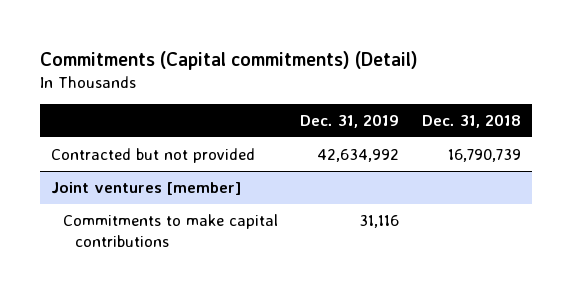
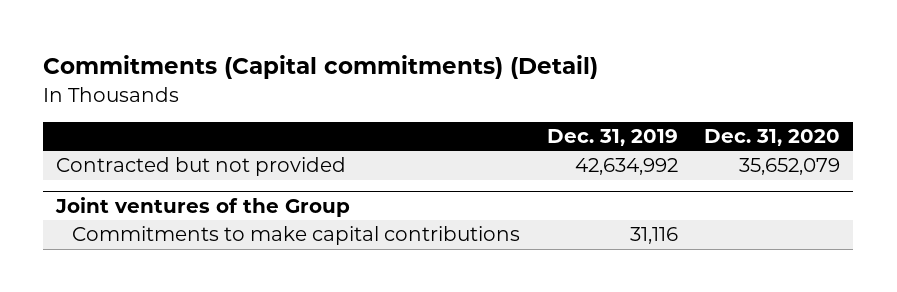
[421,114,521,129] Dec. 31, 2018 -> none
none -> [704,129,841,147] Dec. 31, 2020
[51,181,242,195] Joint ventures [member] -> [55,196,351,217] Joint ventures of the Group

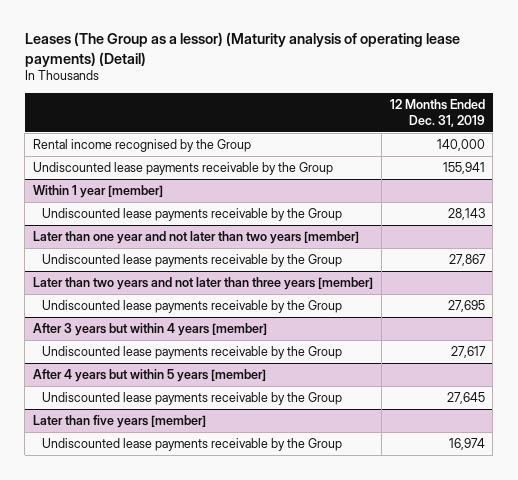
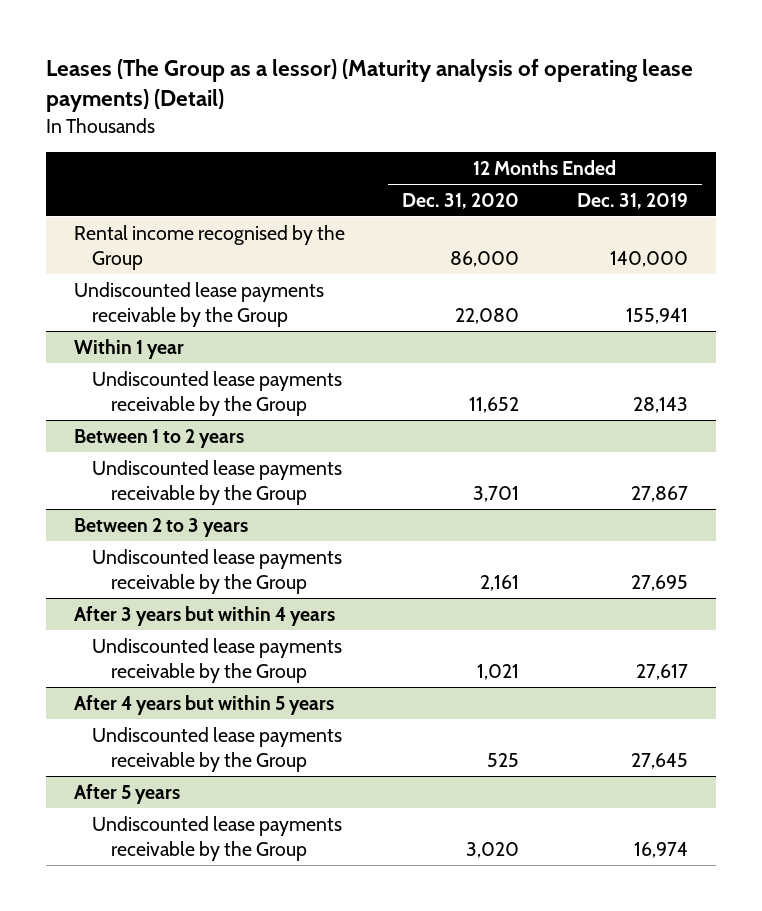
none -> [402,192,520,209] Dec. 31, 2020
[33,185,164,199] Within 1 year [member] -> [74,338,185,359] Within 1 year
[33,231,360,245] Later than one year and not later than two years [member] -> [74,428,245,448] Between 1 to 2 years
[33,277,374,291] Later than two years and not later than three years [member] -> [74,517,249,537] Between 2 to 3 years
[33,323,268,337] After 3 years but within 4 years [member] -> [74,605,336,626] After 3 years but within 4 years
[33,369,267,383] After 4 years but within 5 years [member] -> [74,694,335,715] After 4 years but within 5 years
[33,415,207,429] Later than five years [member] -> [74,783,181,804] After 5 years

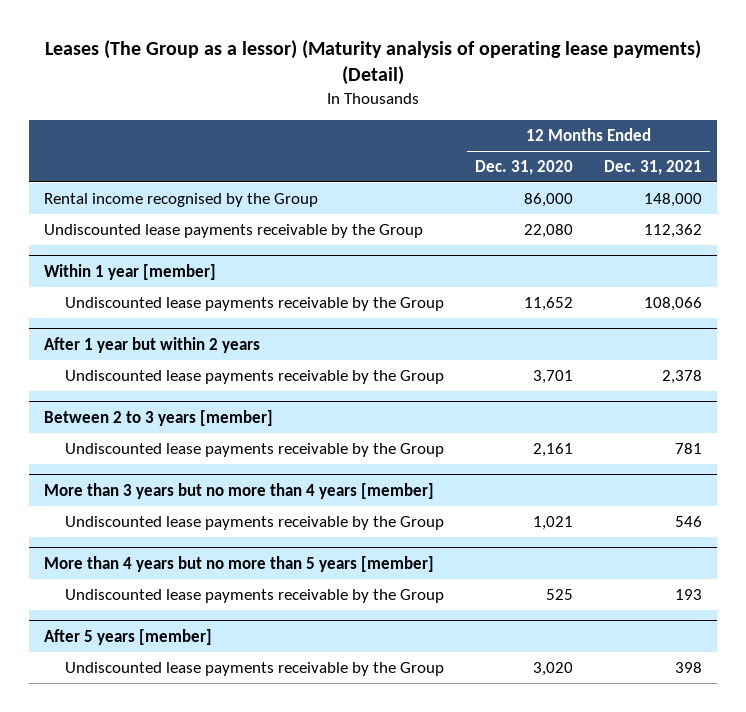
[576,192,688,209] Dec. 31, 2019 -> none
none -> [603,159,702,175] Dec. 31, 2021
[74,338,185,359] Within 1 year -> [44,263,217,280] Within 1 year [member]
[74,428,245,448] Between 1 to 2 years -> [44,336,261,353] After 1 year but within 2 years
[74,517,249,537] Between 2 to 3 years -> [44,409,274,426] Between 2 to 3 years [member]
[74,605,336,626] After 3 years but within 4 years -> [44,482,435,499] More than 3 years but no more than 4 years [member]
[74,694,335,715] After 4 years but within 5 years -> [44,555,435,572] More than 4 years but no more than 5 years [member]
[74,783,181,804] After 5 years -> [44,628,213,645] After 5 years [member]

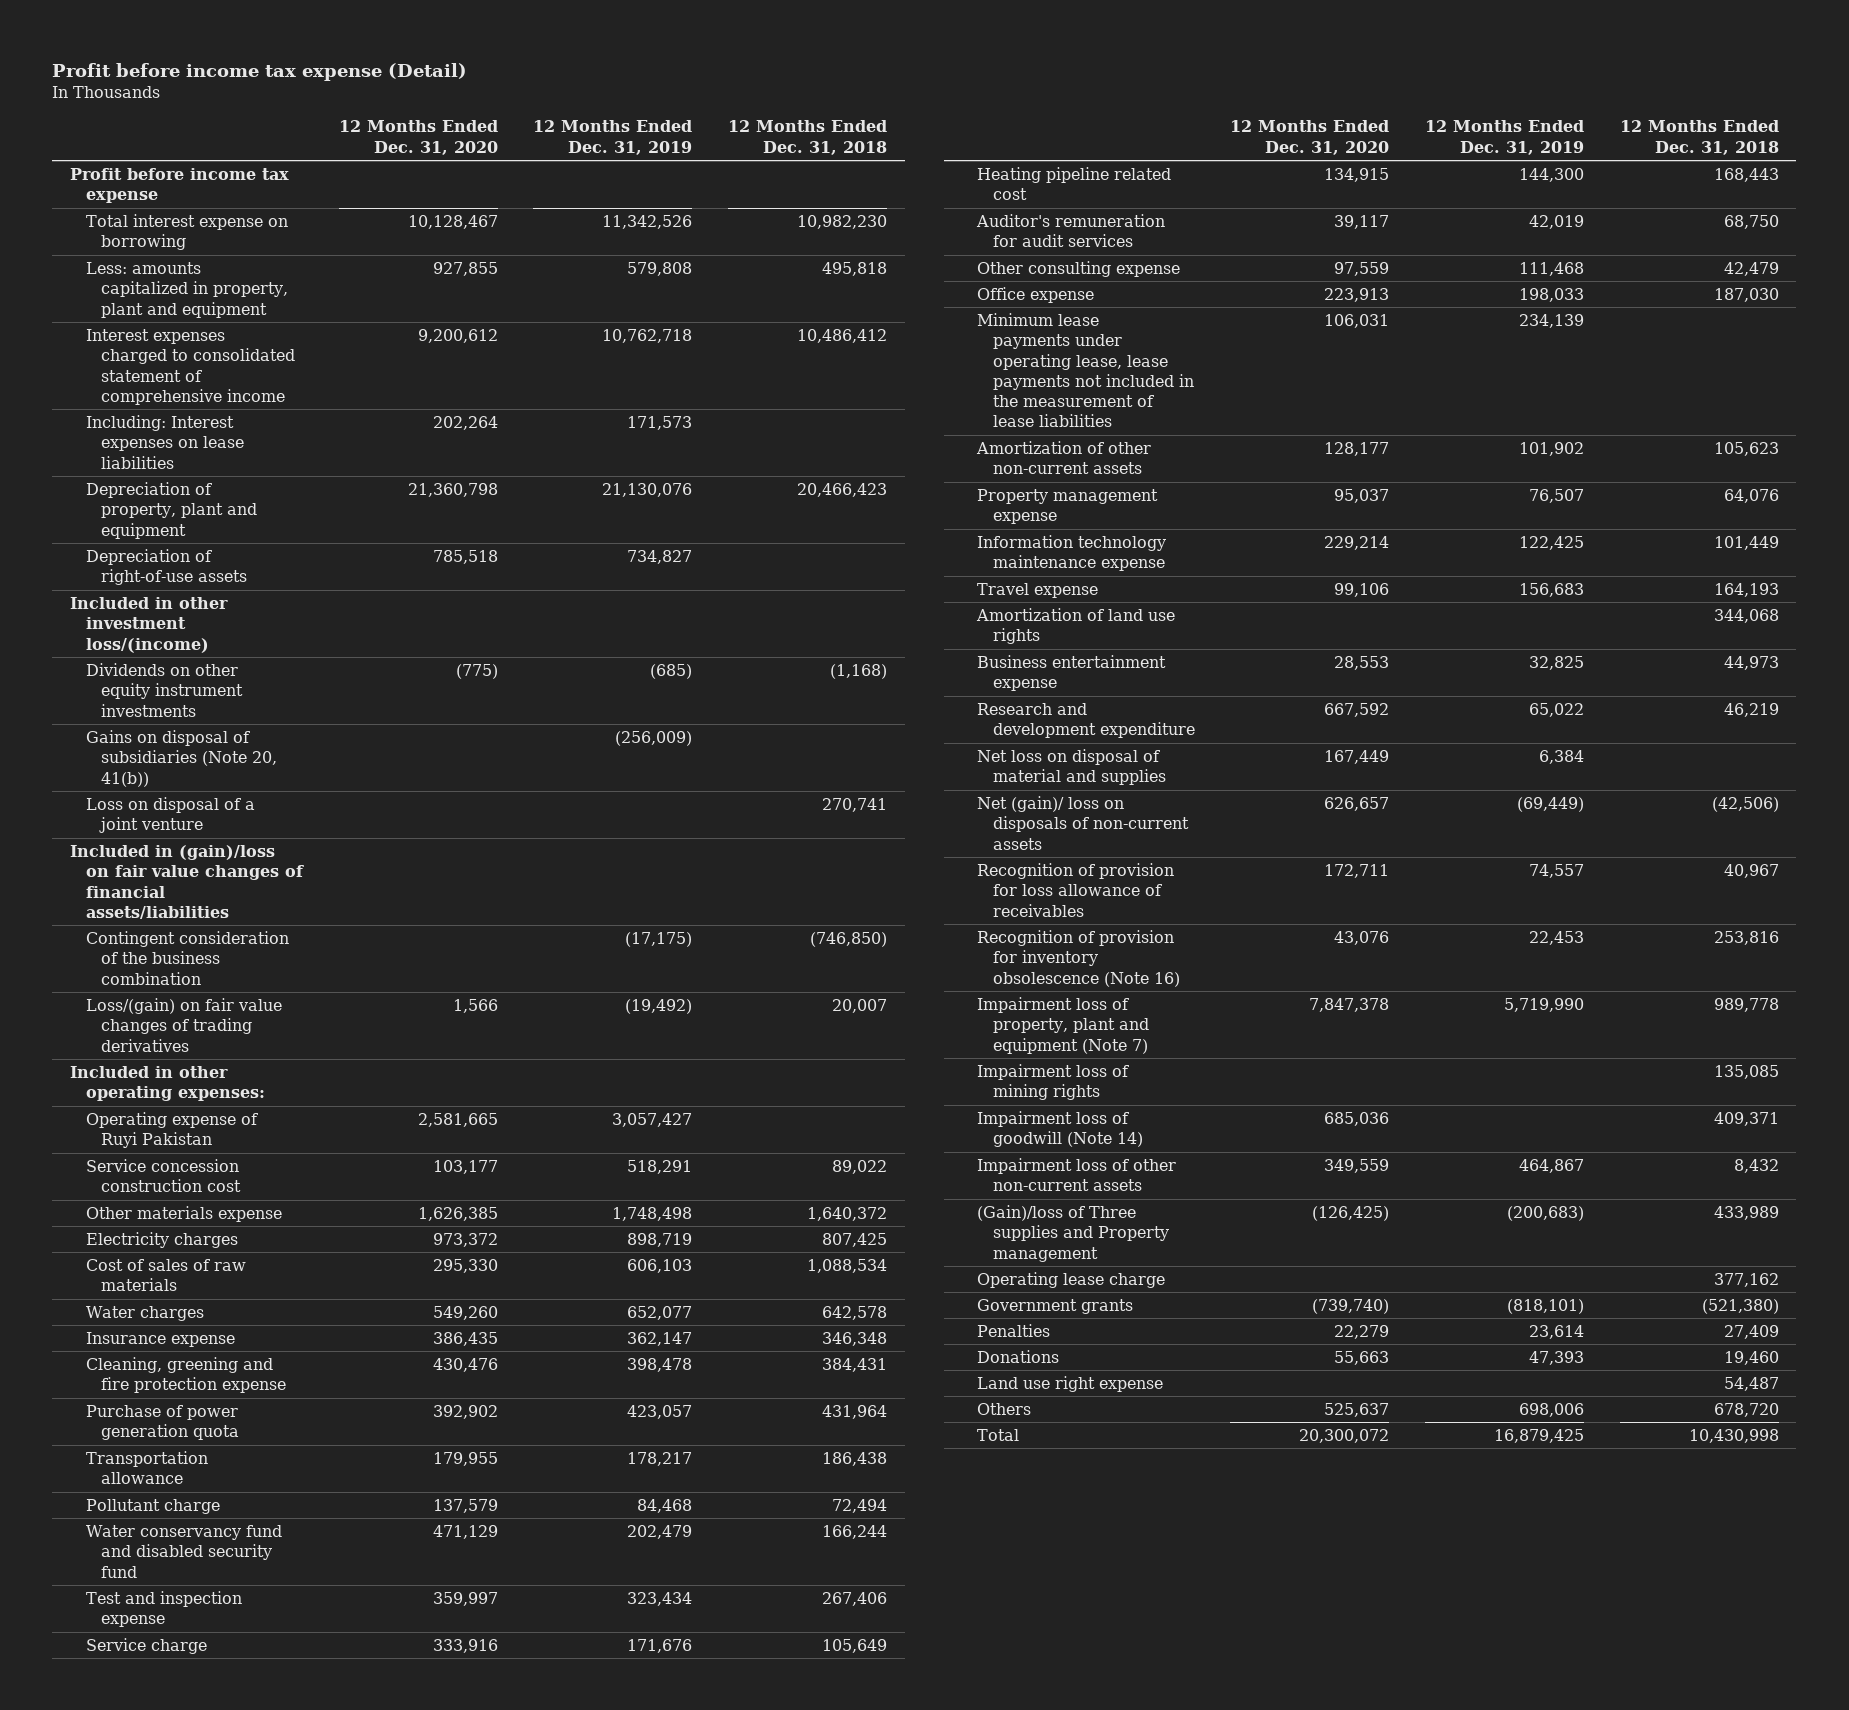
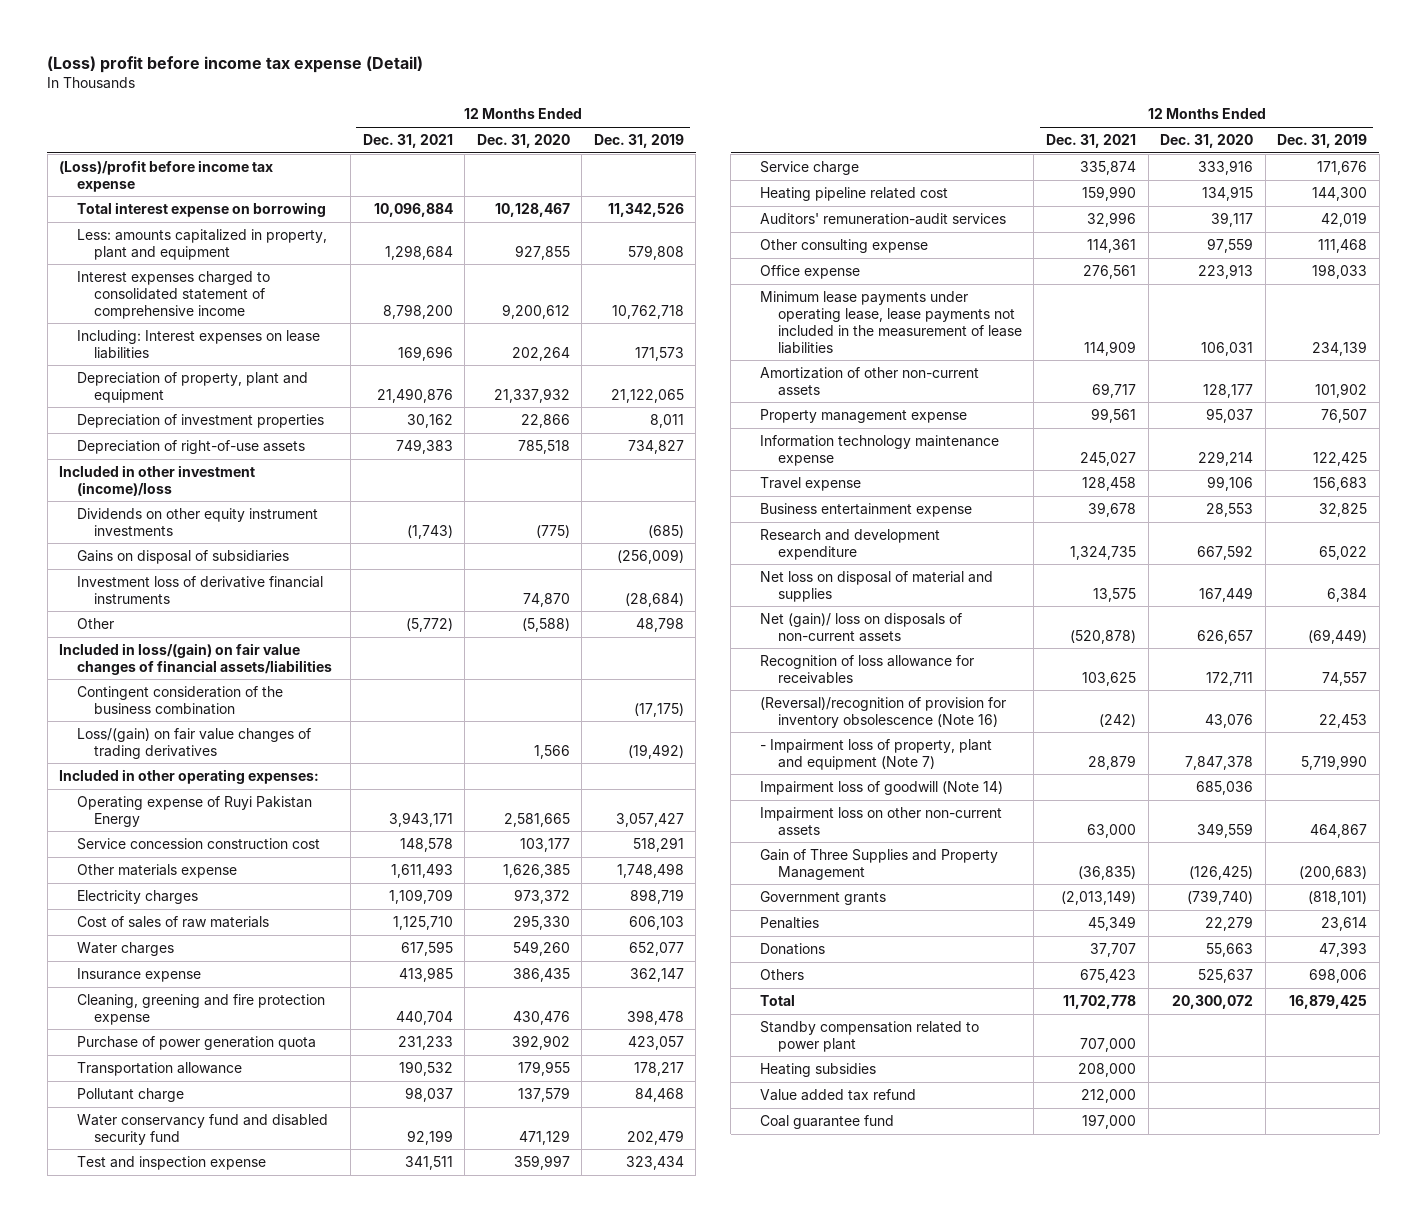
[52,62,468,81] Profit before income tax expense (Detail) -> [47,55,424,73] (Loss) profit before income tax expense (Detail)
[727,120,887,155] 12 Months Ended Dec. 31, 2018 -> none
none -> [362,133,453,148] Dec. 31, 2021
[70,167,290,204] Profit before income tax expense -> [59,159,274,192] (Loss)/profit before income tax expense
[407,482,498,497] 21,360,798 -> [493,387,570,403] 21,337,932
[602,482,693,497] 21,130,076 -> [610,388,684,403] 21,122,065
none -> [76,413,324,428] Depreciation of investment properties
[70,596,229,653] Included in other investment loss/(income) -> [59,464,256,496] Included in other investment (income)/loss
[85,796,255,834] Loss on disposal of a joint venture -> none
[85,729,278,787] Gains on disposal of subsidiaries (Note 20, 41(b)) -> [76,549,289,564] Gains on disposal of subsidiaries
none -> [76,575,323,604] Investment loss of derivative financial instruments
none -> [76,617,114,629] Other
[70,844,304,919] Included in (gain)/loss on fair value changes of financial assets/liabilities -> [59,642,332,675] Included in loss/(gain) on fair value changes of financial assets/liabilities
[85,1111,258,1149] Operating expense of Ruyi Pakistan -> [76,795,312,827] Operating expense of Ruyi Pakistan Energy
[976,213,1166,248] Auditor's remuneration for audit services -> [760,212,1007,225] Auditors' remuneration-audit services
[976,607,1176,645] Amortization of land use rights -> none
[977,1063,1130,1101] Impairment loss of mining rights -> none
[977,862,1175,917] Recognition of provision for loss allowance of receivables -> [760,654,975,684] Recognition of loss allowance for receivables
[977,929,1180,987] Recognition of provision for inventory obsolescence (Note 16) -> [760,696,1007,728] (Reversal)/recognition of provision for inventory obsolescence (Note 16)
[977,996,1149,1054] Impairment loss of property, plant and equipment (Note 7) -> [760,738,993,770] - Impairment loss of property, plant and equipment (Note 7)
[977,1271,1166,1288] Operating lease charge -> none
[977,1157,1177,1192] Impairment loss of other non-current assets -> [760,806,1003,836] Impairment loss on other non-current assets
[977,1204,1169,1262] (Gain)/loss of Three supplies and Property management -> [760,848,999,880] Gain of Three Supplies and Property Management
[977,1375,1164,1392] Land use right expense -> none
none -> [760,1020,980,1052] Standby compensation related to power plant
none -> [760,1062,877,1077] Heating subsidies
none -> [760,1088,917,1101] Value added tax refund
none -> [760,1114,895,1129] Coal guarantee fund

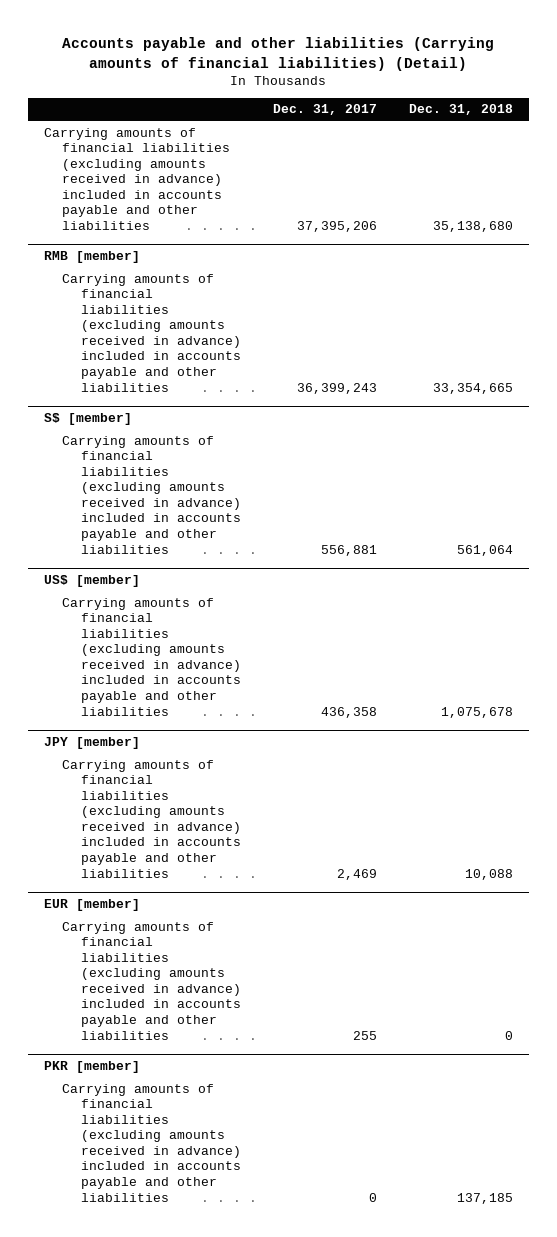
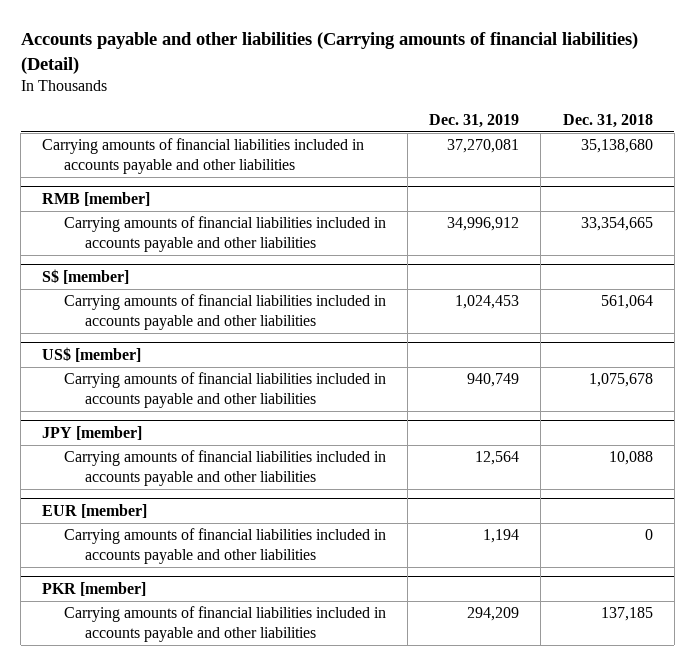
[272,104,377,116] Dec. 31, 2017 -> none
none -> [429,113,520,128] Dec. 31, 2019
[43,127,231,231] Carrying amounts of financial liabilities (excluding amounts received in advance) included in accounts payable and other liabilities -> [42,138,365,175] Carrying amounts of financial liabilities included in accounts payable and other liabilities
[62,273,241,392] Carrying amounts of financial liabilities (excluding amounts received in advance) included in accounts payable and other liabilities -> [63,216,386,253] Carrying amounts of financial liabilities included in accounts payable and other liabilities
[62,435,241,554] Carrying amounts of financial liabilities (excluding amounts received in advance) included in accounts payable and other liabilities -> [63,294,386,331] Carrying amounts of financial liabilities included in accounts payable and other liabilities
[62,597,241,716] Carrying amounts of financial liabilities (excluding amounts received in advance) included in accounts payable and other liabilities -> [63,372,386,409] Carrying amounts of financial liabilities included in accounts payable and other liabilities
[62,759,241,878] Carrying amounts of financial liabilities (excluding amounts received in advance) included in accounts payable and other liabilities -> [63,450,386,487] Carrying amounts of financial liabilities included in accounts payable and other liabilities
[62,921,241,1040] Carrying amounts of financial liabilities (excluding amounts received in advance) included in accounts payable and other liabilities -> [63,528,386,565] Carrying amounts of financial liabilities included in accounts payable and other liabilities
[62,1083,241,1202] Carrying amounts of financial liabilities (excluding amounts received in advance) included in accounts payable and other liabilities -> [63,606,386,643] Carrying amounts of financial liabilities included in accounts payable and other liabilities

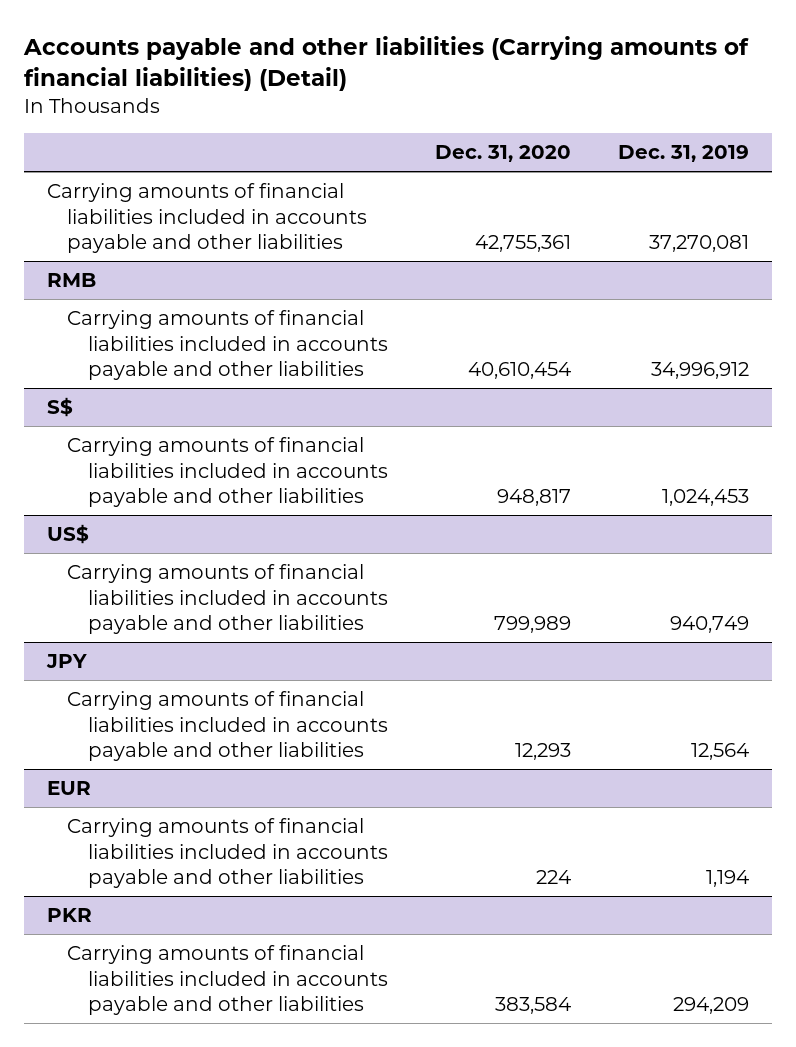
[562,113,653,128] Dec. 31, 2018 -> none
none -> [434,145,571,163] Dec. 31, 2020
[42,192,151,207] RMB [member] -> [47,273,97,288] RMB
[42,269,130,285] S$ [member] -> [47,397,74,418] S$
[42,347,142,363] US$ [member] -> [47,524,90,545] US$
[42,426,143,441] JPY [member] -> [46,654,88,669] JPY
[42,504,148,519] EUR [member] -> [47,781,92,796] EUR
[42,582,147,597] PKR [member] -> [47,908,93,923] PKR

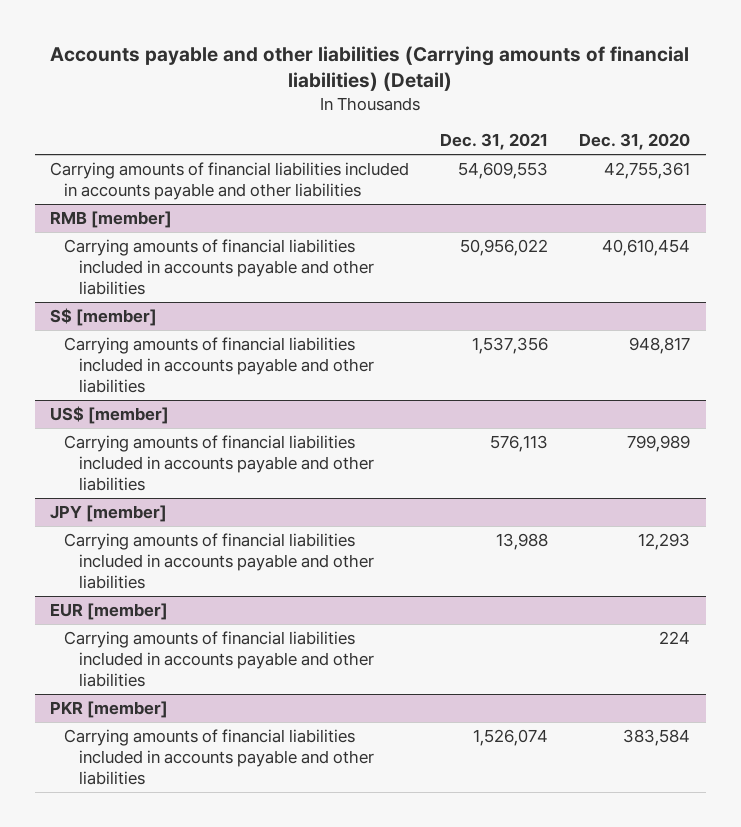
[617,145,749,163] Dec. 31, 2019 -> none
none -> [440,133,549,151] Dec. 31, 2021
[47,273,97,288] RMB -> [50,210,173,228] RMB [member]
[47,397,74,418] S$ -> [50,307,158,326] S$ [member]
[47,524,90,545] US$ -> [50,405,170,424] US$ [member]
[46,654,88,669] JPY -> [50,504,168,522] JPY [member]
[47,781,92,796] EUR -> [50,602,169,620] EUR [member]
[47,908,93,923] PKR -> [50,700,169,718] PKR [member]

